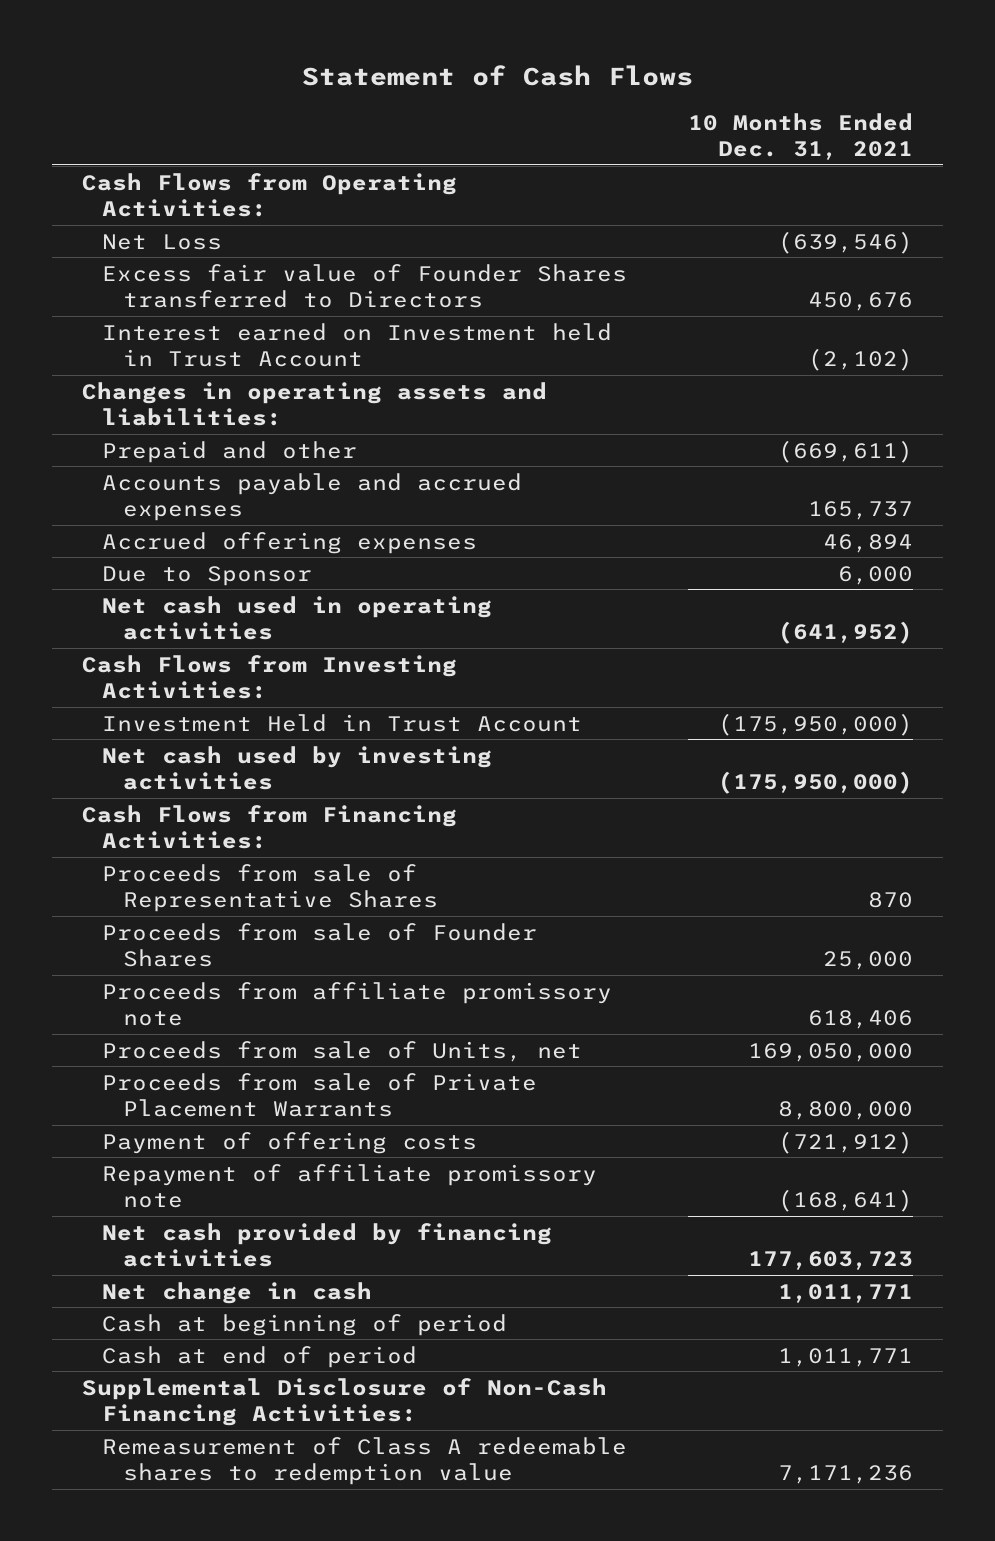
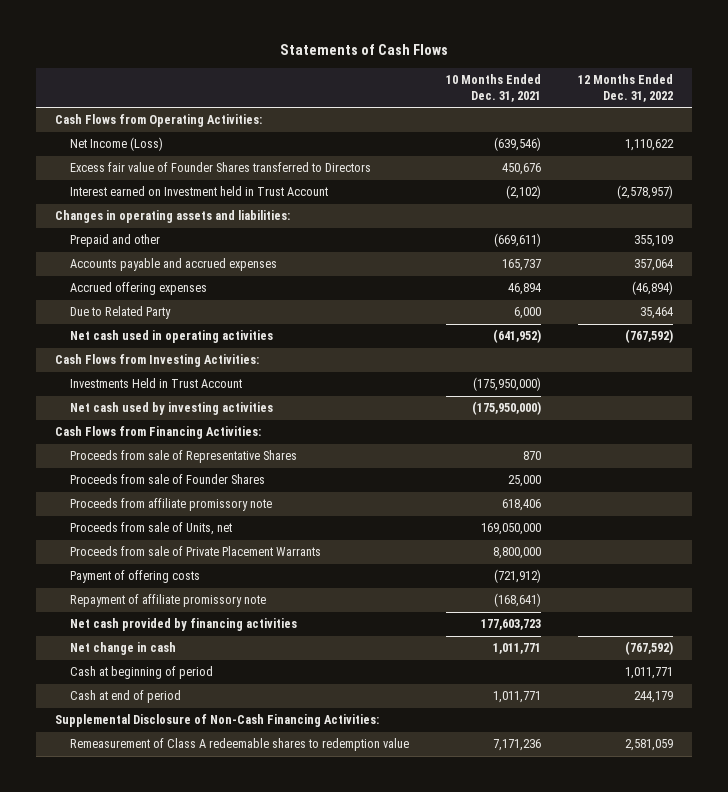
[301,64,693,86] Statement of Cash Flows -> [279,44,448,56] Statements of Cash Flows
none -> [578,74,674,102] 12 Months Ended Dec. 31, 2022
[102,233,223,250] Net Loss -> [69,137,163,152] Net Income (Loss)
[102,565,313,586] Due to Sponsor -> [69,306,171,320] Due to Related Party
[102,713,583,732] Investment Held in Trust Account -> [69,378,242,389] Investments Held in Trust Account

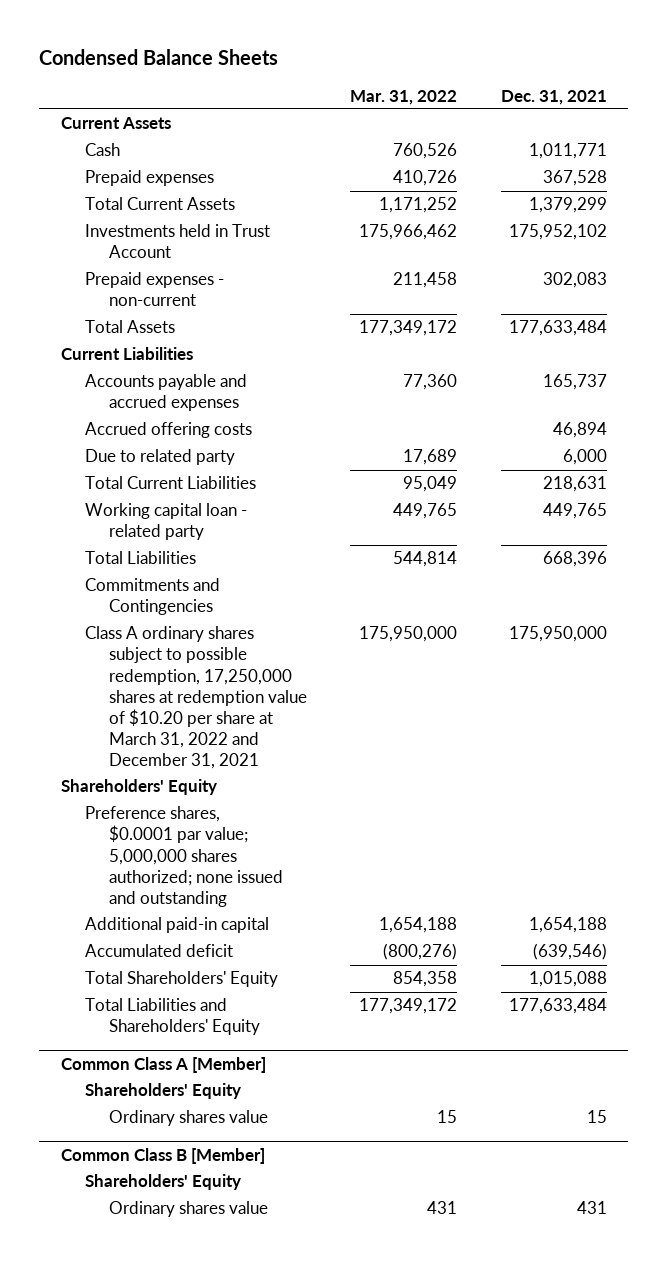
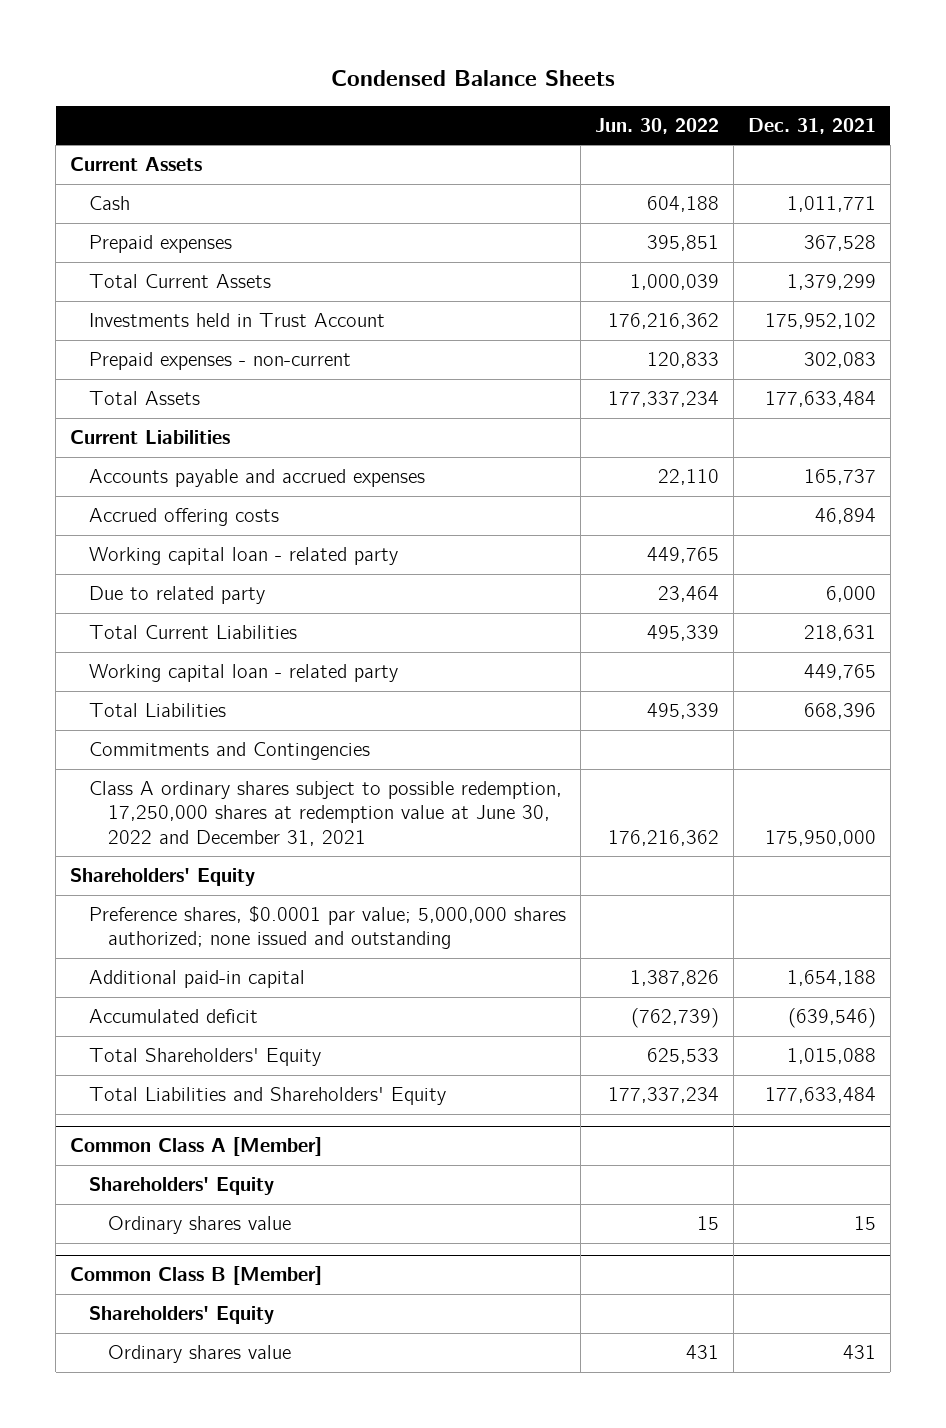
[350,89,458,105] Mar. 31, 2022 -> none
none -> [594,117,719,134] Jun. 30, 2022
none -> [88,546,398,565] Working capital loan - related party
[85,626,308,769] Class A ordinary shares subject to possible redemption, 17,250,000 shares at redemption value of $10.20 per share at March 31, 2022 and December 31, 2021 -> [88,780,562,846] Class A ordinary shares subject to possible redemption, 17,250,000 shares at redemption value at June 30, 2022 and December 31, 2021

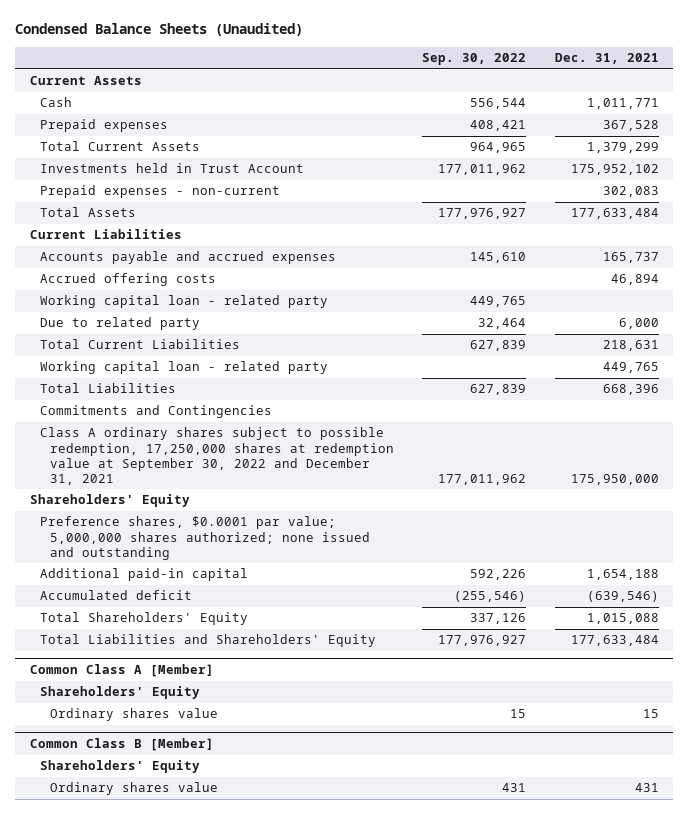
[331,70,616,87] Condensed Balance Sheets -> [15,23,304,37] Condensed Balance Sheets (Unaudited)
[594,117,719,134] Jun. 30, 2022 -> none
none -> [422,53,527,66] Sep. 30, 2022
[88,780,562,846] Class A ordinary shares subject to possible redemption, 17,250,000 shares at redemption value at June 30, 2022 and December 31, 2021 -> [39,427,394,485] Class A ordinary shares subject to possible redemption, 17,250,000 shares at redemption value at September 30, 2022 and December 31, 2021

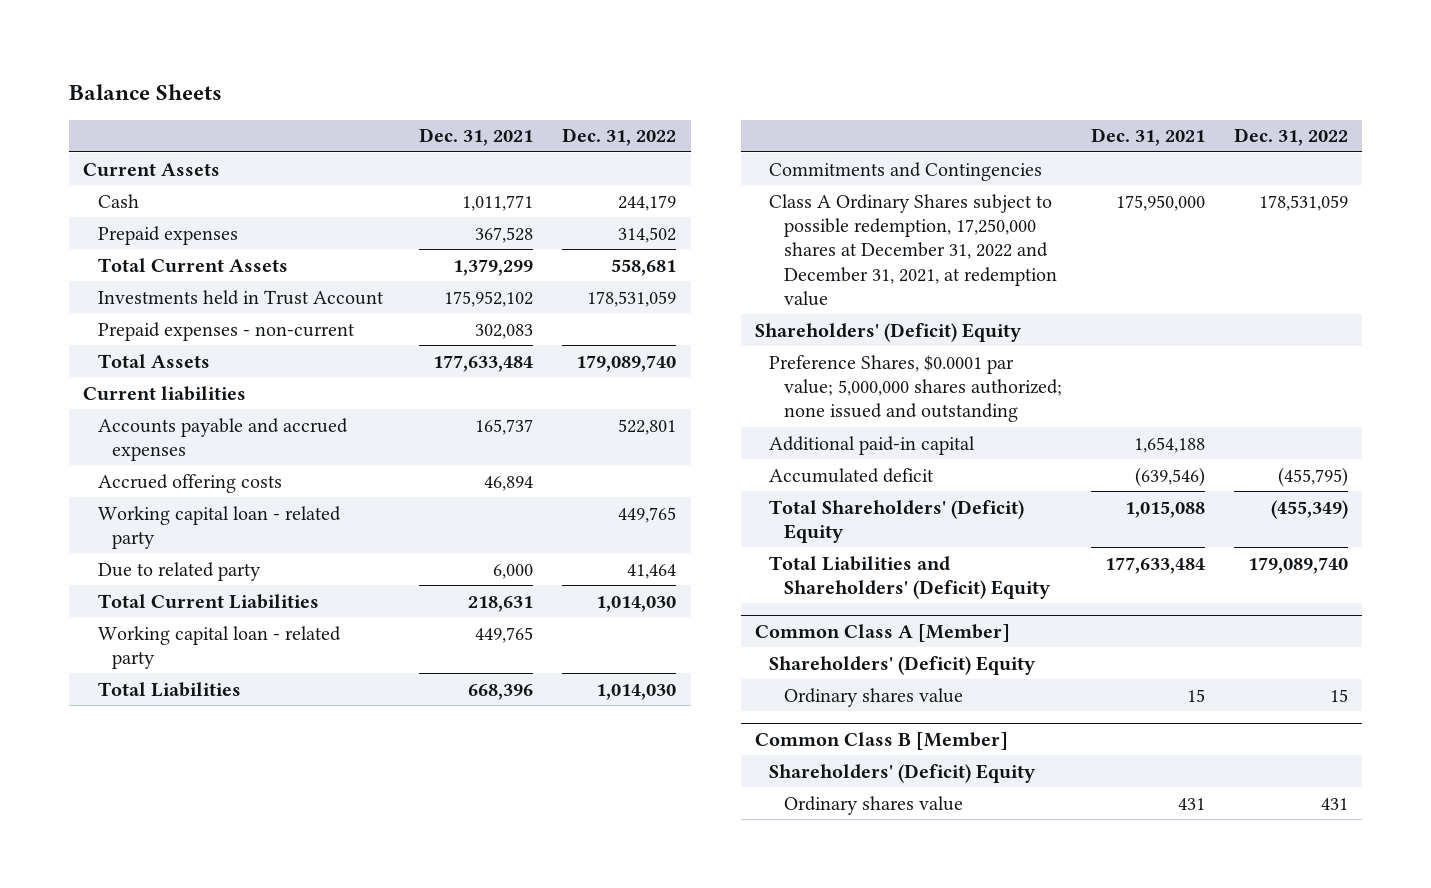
[15,23,304,37] Condensed Balance Sheets (Unaudited) -> [68,83,222,100] Balance Sheets
[422,53,527,66] Sep. 30, 2022 -> none
none -> [562,128,677,147] Dec. 31, 2022
[29,229,182,240] Current Liabilities -> [83,385,247,401] Current liabilities
[39,427,394,485] Class A ordinary shares subject to possible redemption, 17,250,000 shares at redemption value at September 30, 2022 and December 31, 2021 -> [769,193,1057,306] Class A Ordinary Shares subject to possible redemption, 17,250,000 shares at December 31, 2022 and December 31, 2021, at redemption value
[29,494,190,508] Shareholders' Equity -> [755,322,1023,342] Shareholders' (Deficit) Equity
[39,516,370,560] Preference shares, $0.0001 par value; 5,000,000 shares authorized; none issued and outstanding -> [769,354,1062,423] Preference Shares, $0.0001 par value; 5,000,000 shares authorized; none issued and outstanding
[39,612,248,626] Total Shareholders' Equity -> [769,499,1025,543] Total Shareholders' (Deficit) Equity
[39,634,376,648] Total Liabilities and Shareholders' Equity -> [769,555,1051,599] Total Liabilities and Shareholders' (Deficit) Equity
[39,686,200,700] Shareholders' Equity -> [769,655,1037,675] Shareholders' (Deficit) Equity
[39,760,200,774] Shareholders' Equity -> [769,763,1037,783] Shareholders' (Deficit) Equity

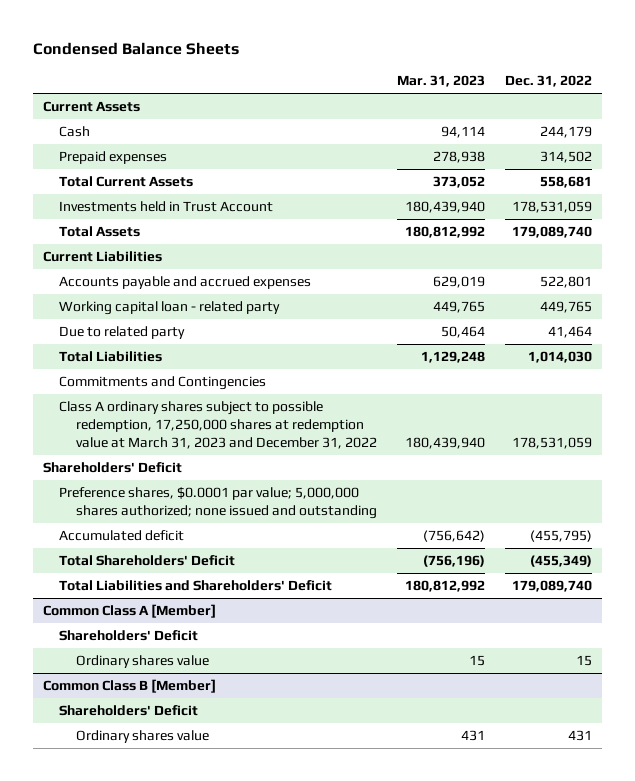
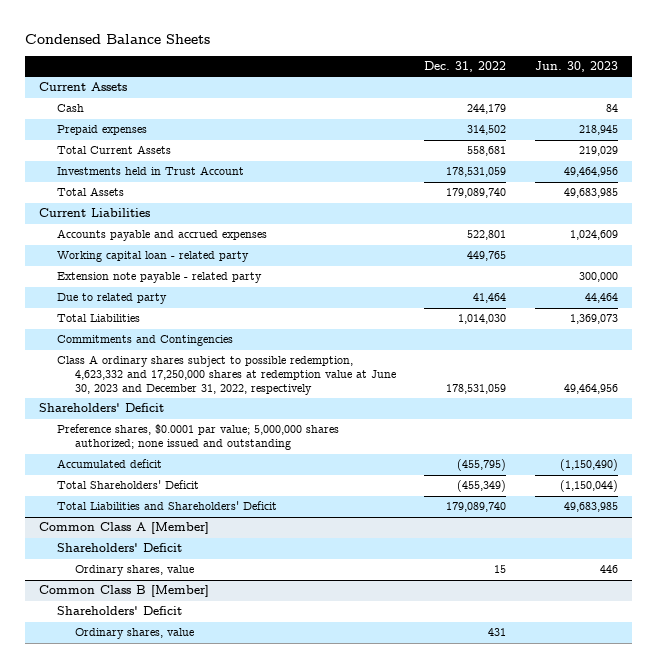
[397,75,486,88] Mar. 31, 2023 -> none
none -> [535,61,619,73] Jun. 30, 2023
none -> [57,272,263,284] Extension note payable - related party
[59,401,378,449] Class A ordinary shares subject to possible redemption, 17,250,000 shares at redemption value at March 31, 2023 and December 31, 2022 -> [57,355,396,396] Class A ordinary shares subject to possible redemption, 4,623,332 and 17,250,000 shares at redemption value at June 30, 2023 and December 31, 2022, respectively
[76,655,210,669] Ordinary shares value -> [74,565,194,577] Ordinary shares, value
[76,730,210,744] Ordinary shares value -> [74,628,194,640] Ordinary shares, value

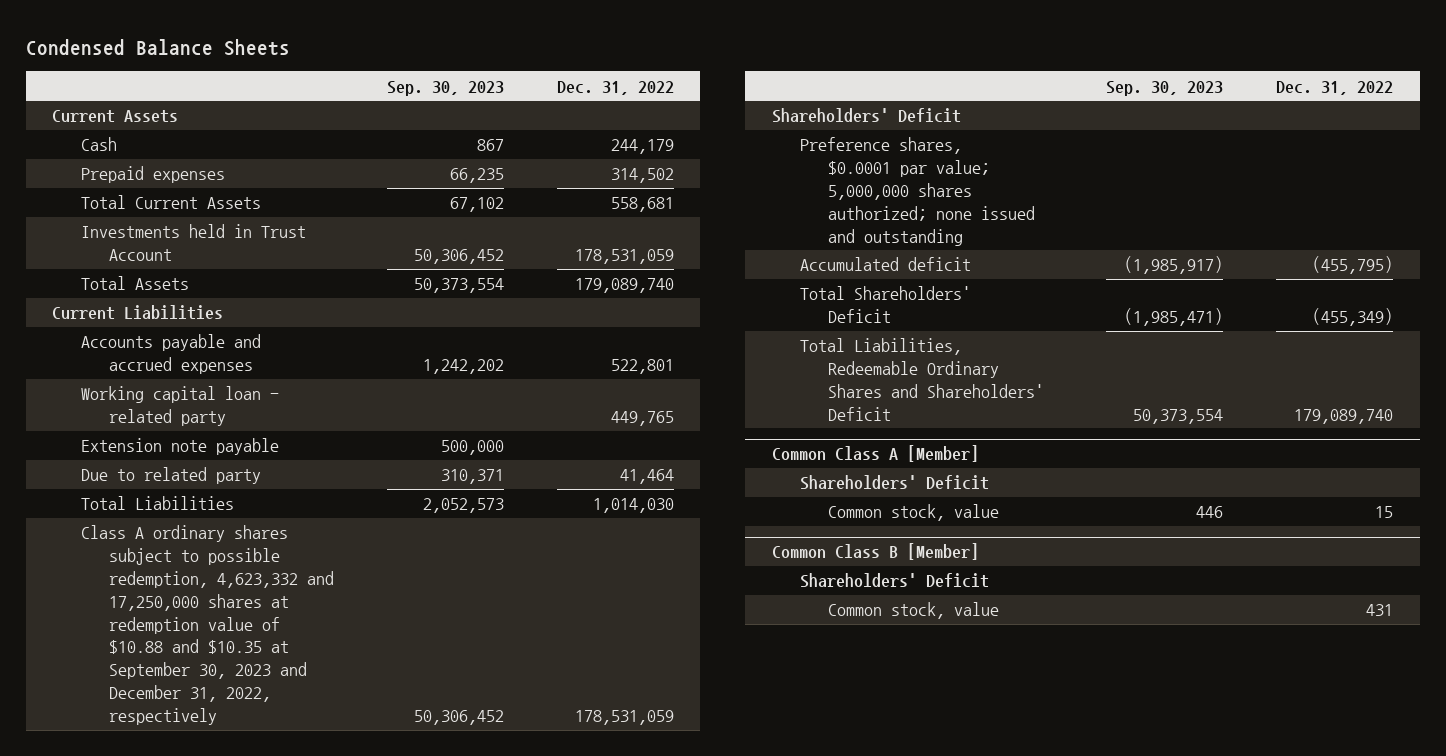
[535,61,619,73] Jun. 30, 2023 -> none
none -> [386,80,504,96] Sep. 30, 2023
[57,272,263,284] Extension note payable - related party -> [80,438,279,456] Extension note payable
[57,335,234,347] Commitments and Contingencies -> none
[57,355,396,396] Class A ordinary shares subject to possible redemption, 4,623,332 and 17,250,000 shares at redemption value at June 30, 2023 and December 31, 2022, respectively -> [80,525,334,726] Class A ordinary shares subject to possible redemption, 4,623,332 and 17,250,000 shares at redemption value of $10.88 and $10.35 at September 30, 2023 and December 31, 2022, respectively
[57,501,278,511] Total Liabilities and Shareholders' Deficit -> [799,338,1044,421] Total Liabilities, Redeemable Ordinary Shares and Shareholders' Deficit
[74,565,194,577] Ordinary shares, value -> [827,504,999,522] Common stock, value
[74,628,194,640] Ordinary shares, value -> [827,602,999,620] Common stock, value

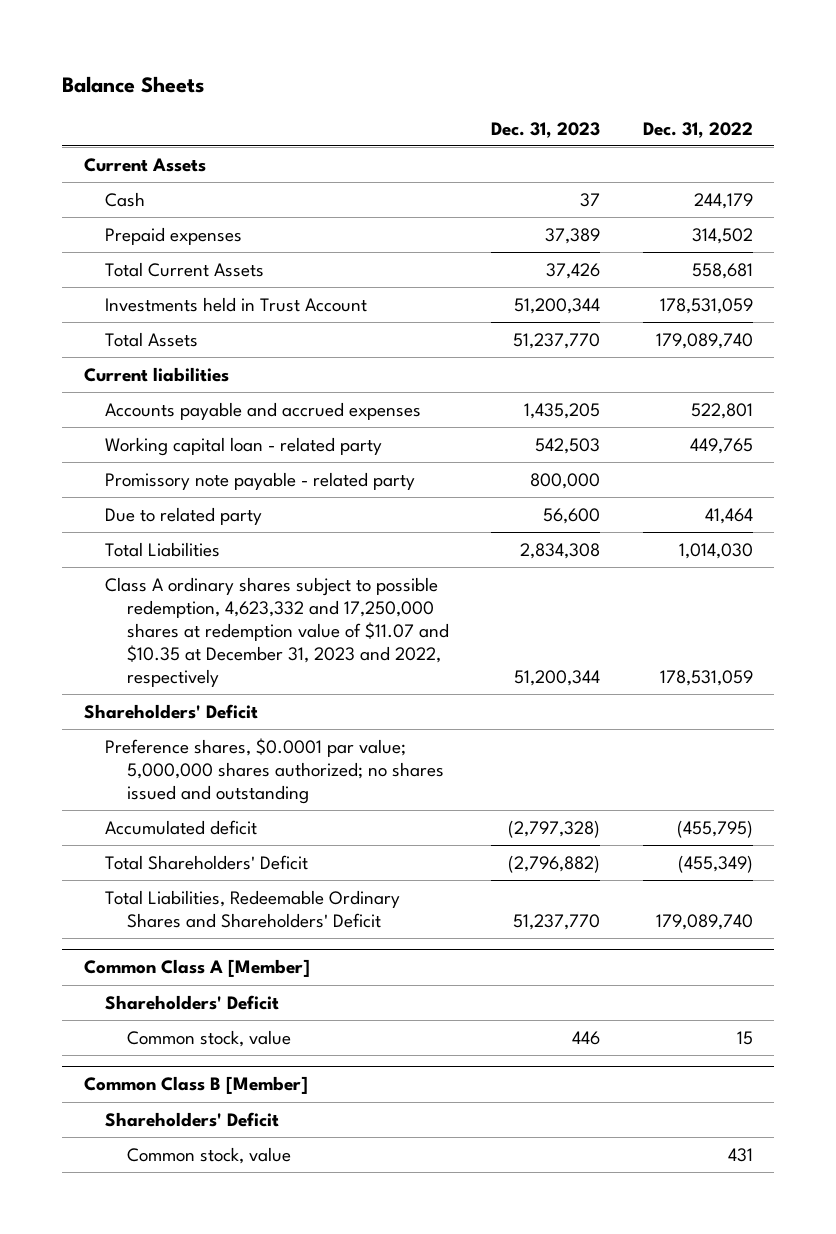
[25,38,290,56] Condensed Balance Sheets -> [62,75,205,93] Balance Sheets
[386,80,504,96] Sep. 30, 2023 -> none
none -> [491,121,601,138] Dec. 31, 2023
[52,305,224,321] Current Liabilities -> [83,366,229,382] Current liabilities
[80,438,279,456] Extension note payable -> none
none -> [105,471,416,490] Promissory note payable - related party
[80,525,334,726] Class A ordinary shares subject to possible redemption, 4,623,332 and 17,250,000 shares at redemption value of $10.88 and $10.35 at September 30, 2023 and December 31, 2022, respectively -> [105,576,449,688] Class A ordinary shares subject to possible redemption, 4,623,332 and 17,250,000 shares at redemption value of $11.07 and $10.35 at December 31, 2023 and 2022, respectively
[799,137,1035,246] Preference shares, $0.0001 par value; 5,000,000 shares authorized; none issued and outstanding -> [105,737,444,805] Preference shares, $0.0001 par value; 5,000,000 shares authorized; no shares issued and outstanding

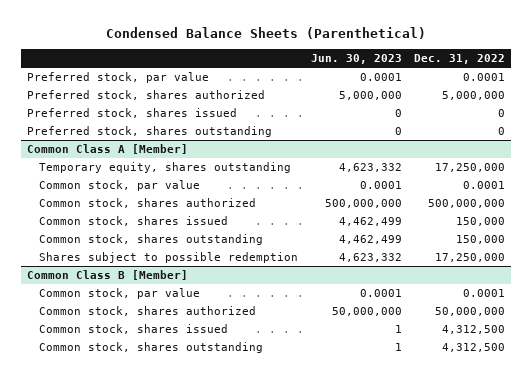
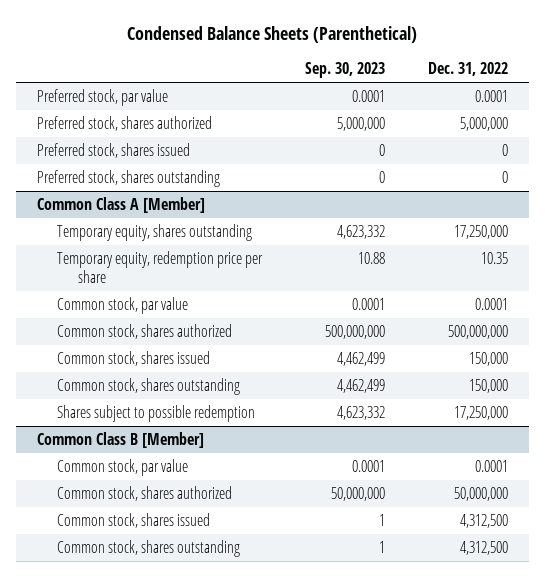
[310,54,402,65] Jun. 30, 2023 -> none
none -> [305,62,386,79] Sep. 30, 2023
none -> [57,251,264,283] Temporary equity, redemption price per share

